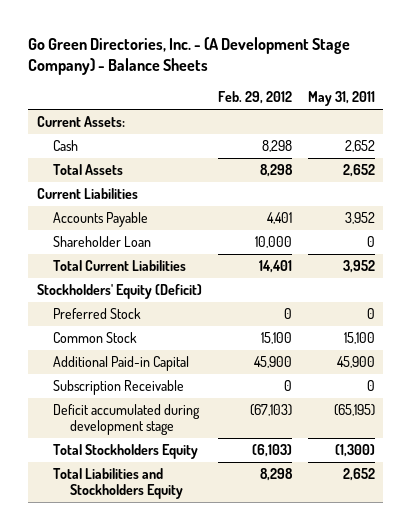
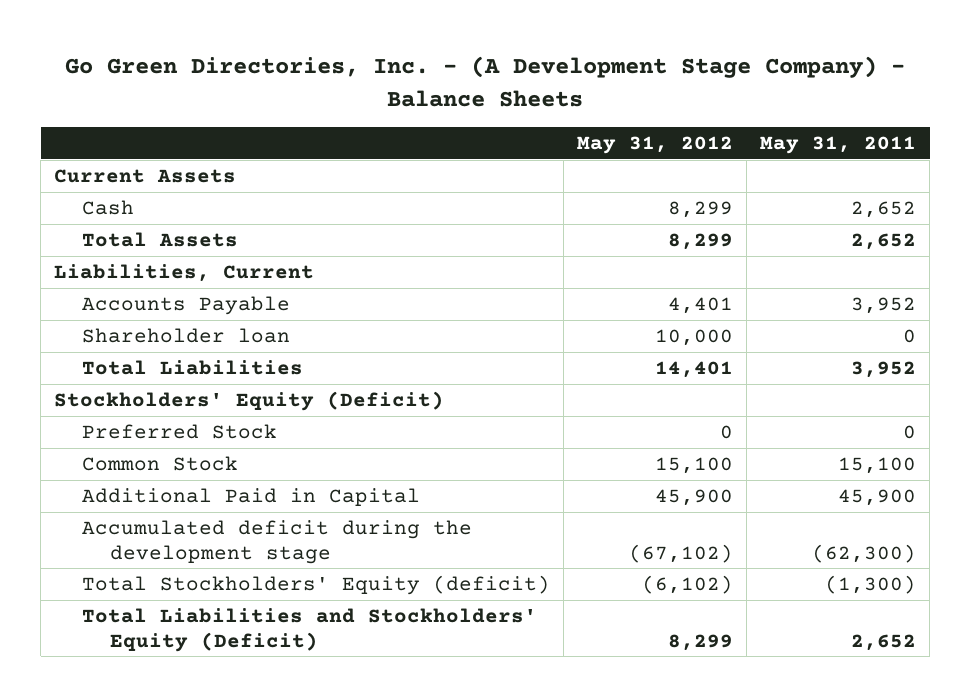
[217,91,292,105] Feb. 29, 2012 -> none
none -> [577,136,734,155] May 31, 2012
[36,116,125,128] Current Assets: -> [54,168,237,183] Current Assets
[36,188,138,200] Current Liabilities -> [54,263,315,282] Liabilities, Current
[53,236,152,248] Shareholder Loan -> [82,327,291,343] Shareholder loan
[53,260,187,272] Total Current Liabilities -> [82,359,304,375] Total Liabilities
[53,380,185,396] Subscription Receivable -> none
[53,356,190,372] Additional Paid-in Capital -> [82,487,421,506] Additional Paid in Capital
[53,404,201,436] Deficit accumulated during development stage -> [82,519,473,564] Accumulated deficit during the development stage
[334,404,376,417] (65,195) -> [812,543,917,563] (62,300)
[53,444,199,460] Total Stockholders Equity -> [82,574,551,595] Total Stockholders' Equity (deficit)
[53,468,184,500] Total Liabilities and Stockholders Equity -> [82,607,538,652] Total Liabilities and Stockholders' Equity (Deficit)

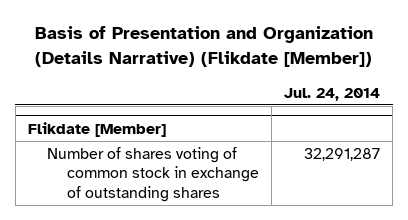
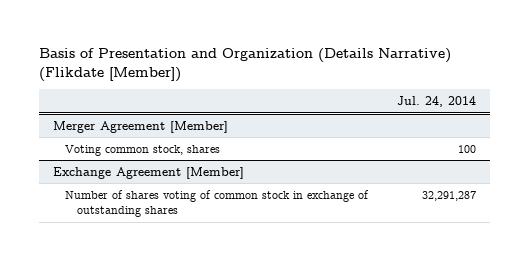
[27,121,166,137] Flikdate [Member] -> none
none -> [53,120,229,133] Merger Agreement [Member]
none -> [65,144,221,156] Voting common stock, shares
none -> [53,166,245,179] Exchange Agreement [Member]

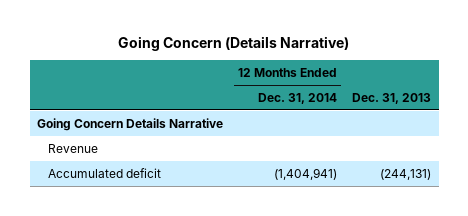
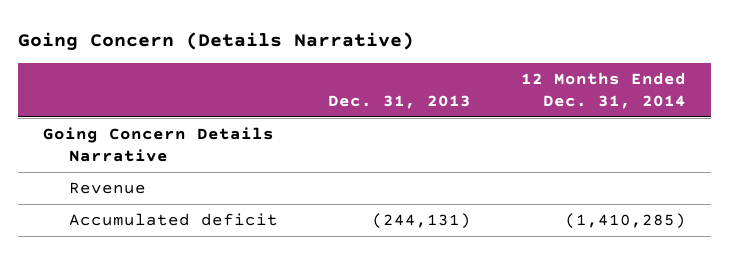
[274,167,338,180] (1,404,941) -> [564,212,686,229] (1,410,285)

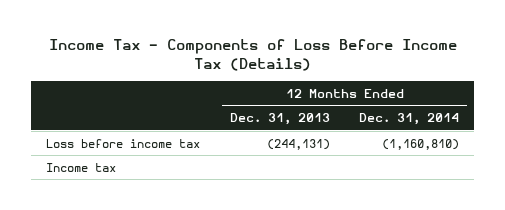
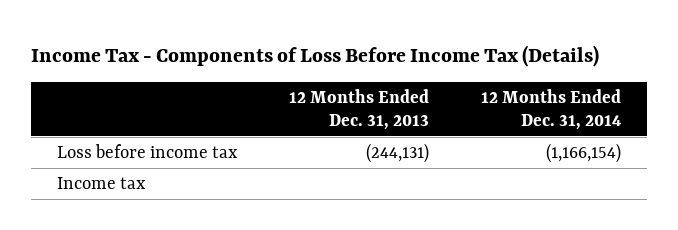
[382,138,460,150] (1,160,810) -> [545,143,621,164] (1,166,154)

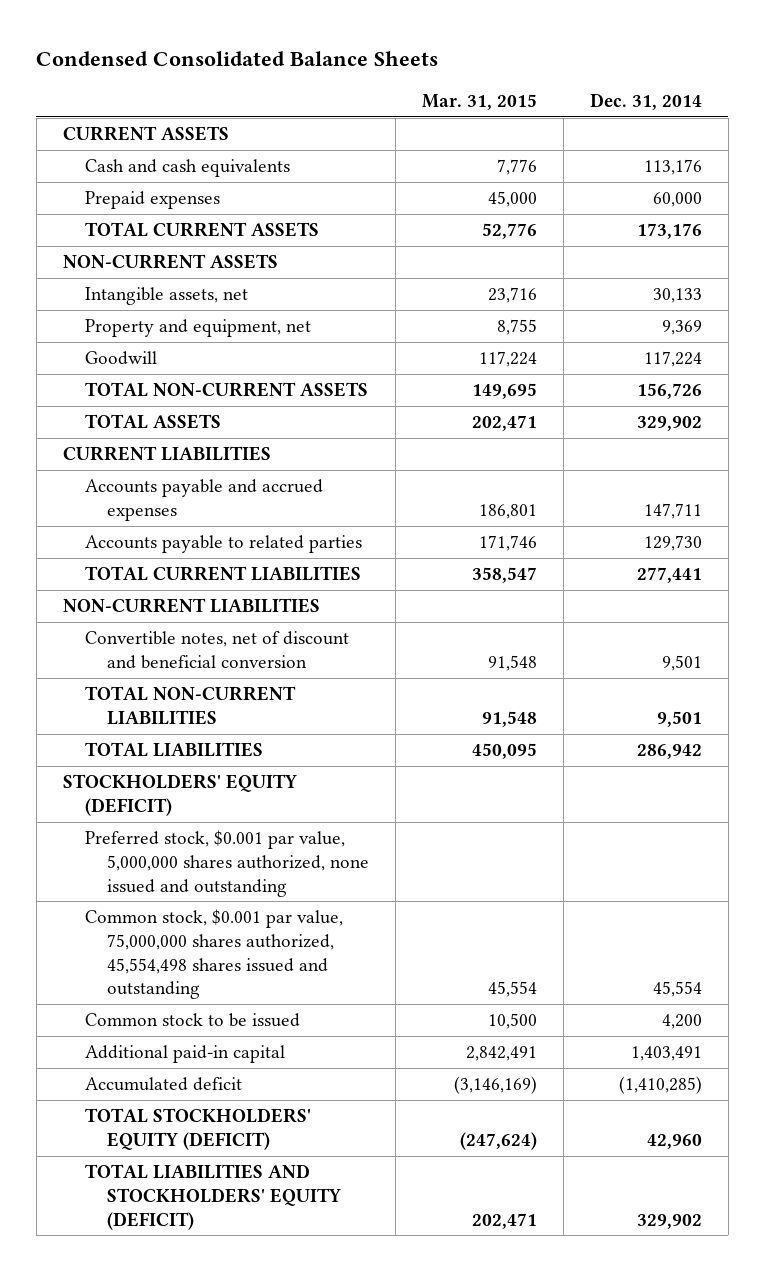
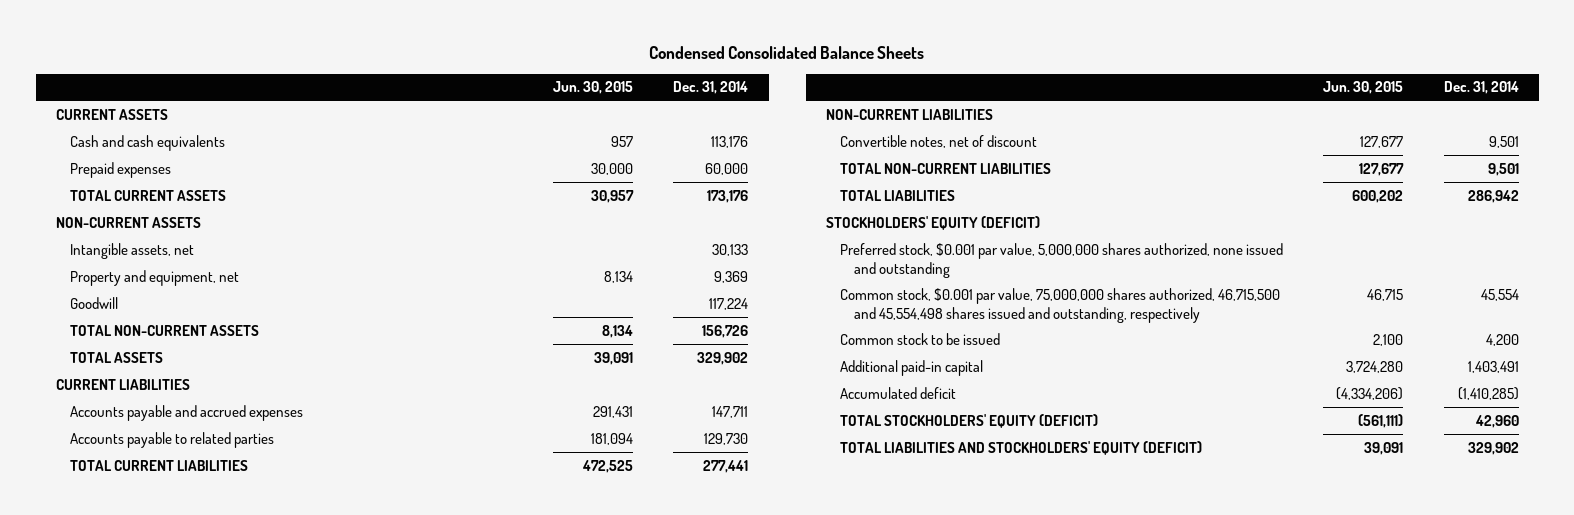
[422,93,538,110] Mar. 31, 2015 -> none
none -> [553,81,634,95] Jun. 30, 2015
[85,631,350,669] Convertible notes, net of discount and beneficial conversion -> [840,134,1038,148] Convertible notes, net of discount
[85,909,344,1000] Common stock, $0.001 par value, 75,000,000 shares authorized, 45,554,498 shares issued and outstanding -> [840,287,1281,323] Common stock, $0.001 par value, 75,000,000 shares authorized, 46,715,500 and 45,554,498 shares issued and outstanding, respectively

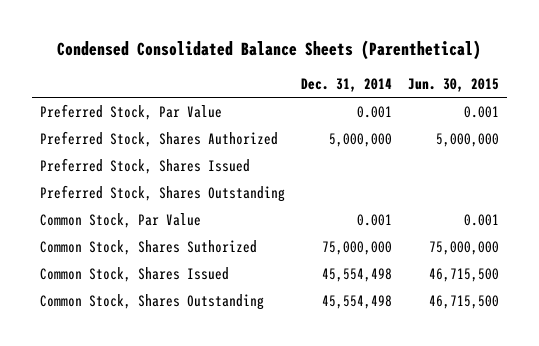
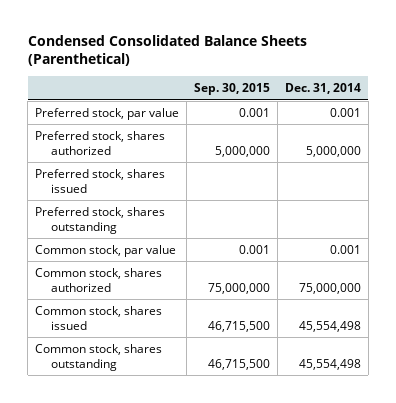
[408,78,500,93] Jun. 30, 2015 -> none
none -> [193,83,270,96] Sep. 30, 2015
[39,103,222,120] Preferred Stock, Par Value -> [35,107,180,120] Preferred stock, par value
[39,130,278,147] Preferred Stock, Shares Authorized -> [35,130,166,155] Preferred stock, shares authorized
[39,157,250,174] Preferred Stock, Shares Issued -> [35,168,166,193] Preferred stock, shares issued
[39,184,285,202] Preferred Stock, Shares Outstanding -> [35,206,166,234] Preferred stock, shares outstanding
[39,212,201,228] Common Stock, Par Value -> [35,244,177,257] Common stock, par value
[39,239,257,255] Common Stock, Shares Suthorized -> [35,267,163,292] Common stock, shares authorized
[39,266,229,282] Common Stock, Shares Issued -> [35,305,163,330] Common stock, shares issued
[39,293,264,310] Common Stock, Shares Outstanding -> [35,343,163,371] Common stock, shares outstanding

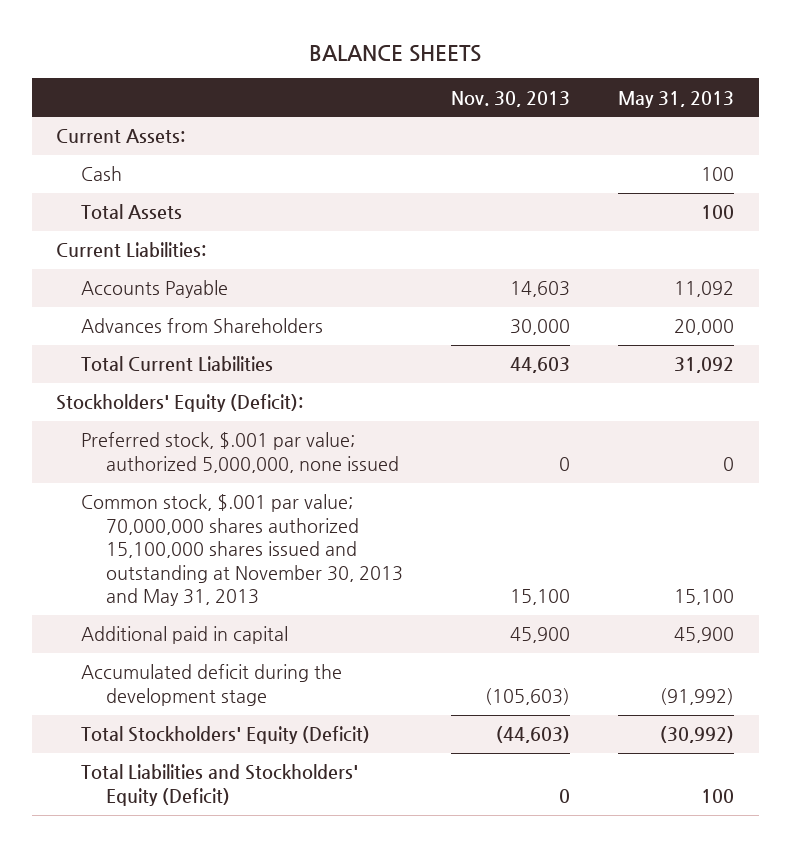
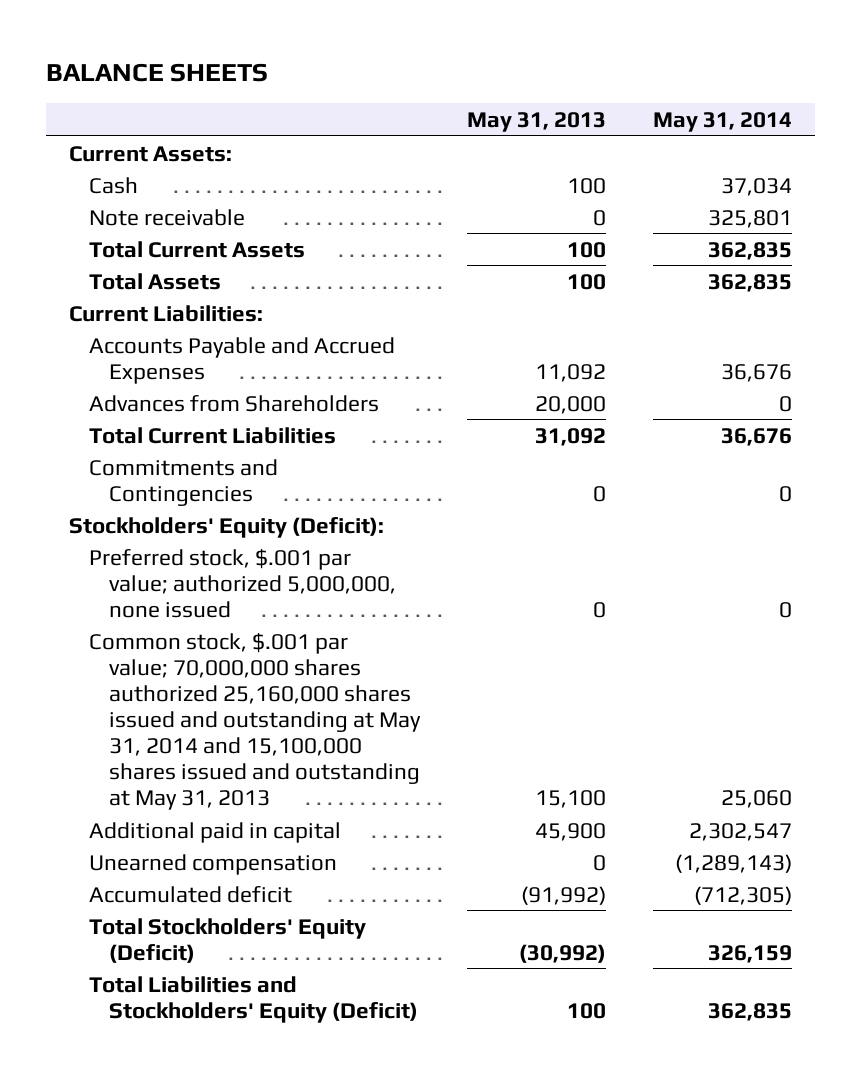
[451,90,571,107] Nov. 30, 2013 -> none
none -> [652,111,792,132] May 31, 2014
none -> [89,208,246,226] Note receivable
none -> [89,240,306,258] Total Current Assets
[80,280,228,299] Accounts Payable -> [89,336,396,384] Accounts Payable and Accrued Expenses
none -> [89,458,279,506] Commitments and Contingencies
[80,494,404,607] Common stock, $.001 par value; 70,000,000 shares authorized 15,100,000 shares issued and outstanding at November 30, 2013 and May 31, 2013 -> [89,632,422,810] Common stock, $.001 par value; 70,000,000 shares authorized 25,160,000 shares issued and outstanding at May 31, 2014 and 15,100,000 shares issued and outstanding at May 31, 2013
none -> [89,853,338,875] Unearned compensation
[80,664,342,706] Accumulated deficit during the development stage -> [89,885,293,903] Accumulated deficit

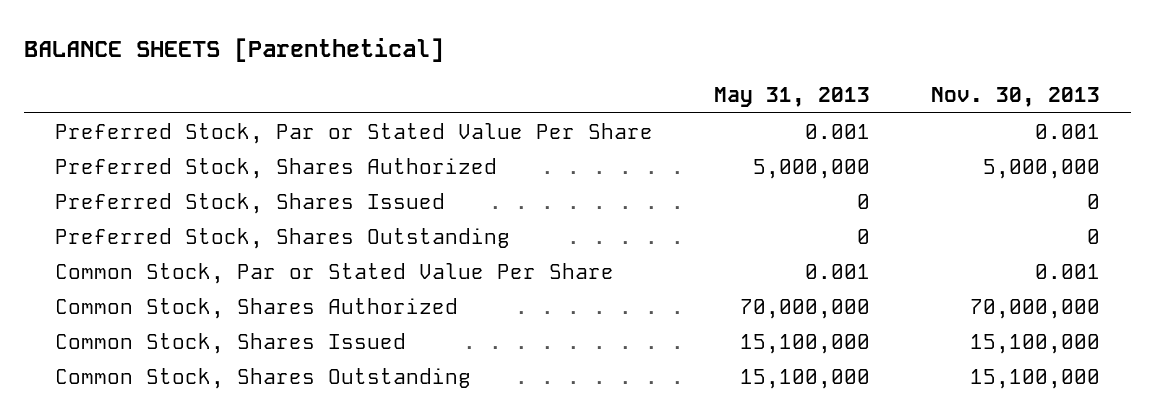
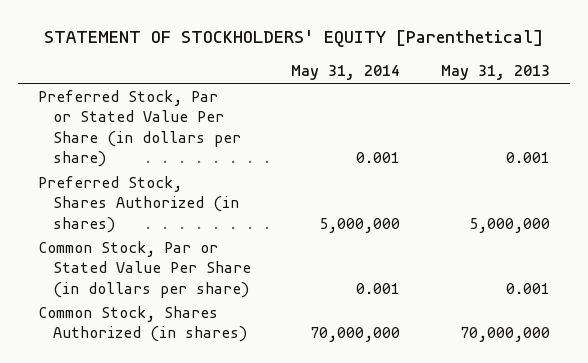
[24,37,445,62] BALANCE SHEETS [Parenthetical] -> [44,29,544,47] STATEMENT OF STOCKHOLDERS' EQUITY [Parenthetical]
[931,87,1101,108] Nov. 30, 2013 -> none
none -> [291,65,401,81] May 31, 2014
[54,192,445,214] Preferred Stock, Shares Issued -> none
[54,227,510,249] Preferred Stock, Shares Outstanding -> none
[54,332,406,354] Common Stock, Shares Issued -> none
[54,367,471,389] Common Stock, Shares Outstanding -> none
[54,122,653,144] Preferred Stock, Par or Stated Value Per Share -> [38,89,241,168] Preferred Stock, Par or Stated Value Per Share (in dollars per share)
[54,157,497,179] Preferred Stock, Shares Authorized -> [38,175,239,233] Preferred Stock, Shares Authorized (in shares)
[54,262,614,284] Common Stock, Par or Stated Value Per Share -> [38,240,251,298] Common Stock, Par or Stated Value Per Share (in dollars per share)
[54,297,458,319] Common Stock, Shares Authorized -> [38,305,247,343] Common Stock, Shares Authorized (in shares)

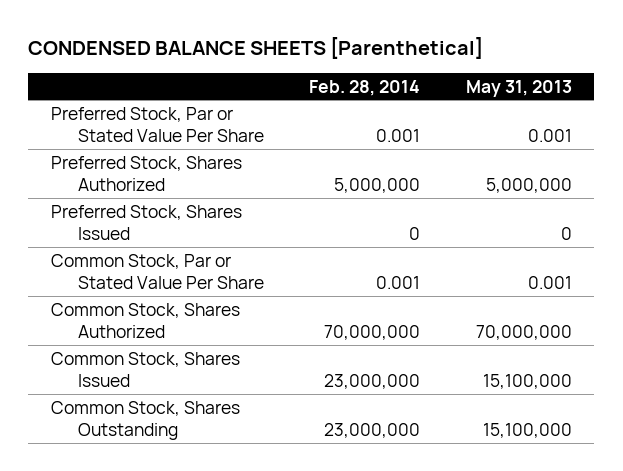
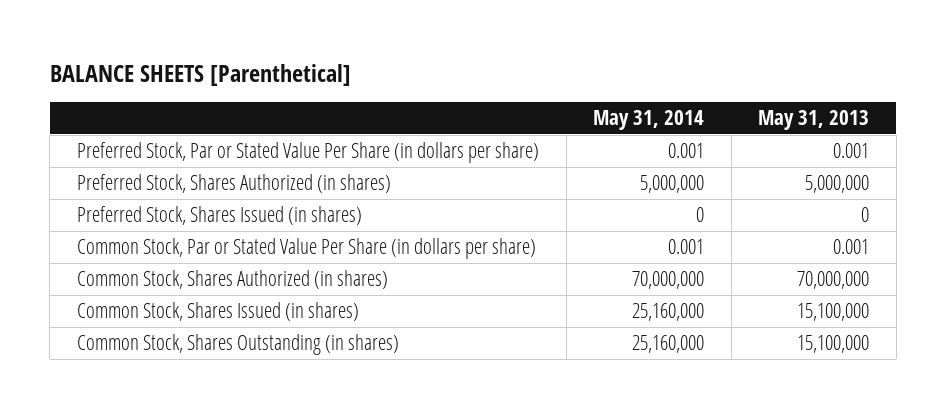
[28,37,484,60] CONDENSED BALANCE SHEETS [Parenthetical] -> [49,63,351,86] BALANCE SHEETS [Parenthetical]
[309,79,421,96] Feb. 28, 2014 -> none
none -> [593,109,705,130] May 31, 2014
[50,106,264,142] Preferred Stock, Par or Stated Value Per Share -> [76,142,539,164] Preferred Stock, Par or Stated Value Per Share (in dollars per share)
[50,155,242,191] Preferred Stock, Shares Authorized -> [76,174,391,194] Preferred Stock, Shares Authorized (in shares)
[50,204,242,240] Preferred Stock, Shares Issued -> [76,206,362,226] Preferred Stock, Shares Issued (in shares)
[50,253,264,289] Common Stock, Par or Stated Value Per Share -> [76,238,536,260] Common Stock, Par or Stated Value Per Share (in dollars per share)
[50,302,240,338] Common Stock, Shares Authorized -> [76,270,388,290] Common Stock, Shares Authorized (in shares)
[50,351,240,387] Common Stock, Shares Issued -> [76,302,359,322] Common Stock, Shares Issued (in shares)
[50,400,240,440] Common Stock, Shares Outstanding -> [76,334,399,356] Common Stock, Shares Outstanding (in shares)

